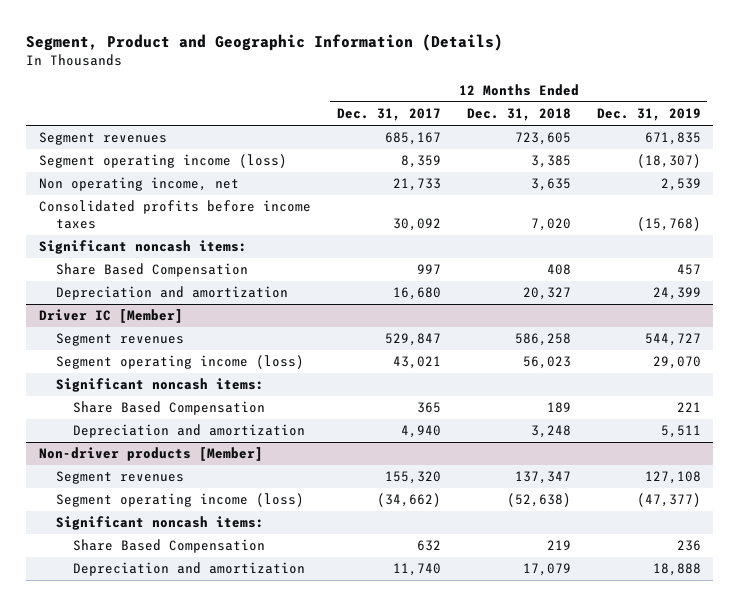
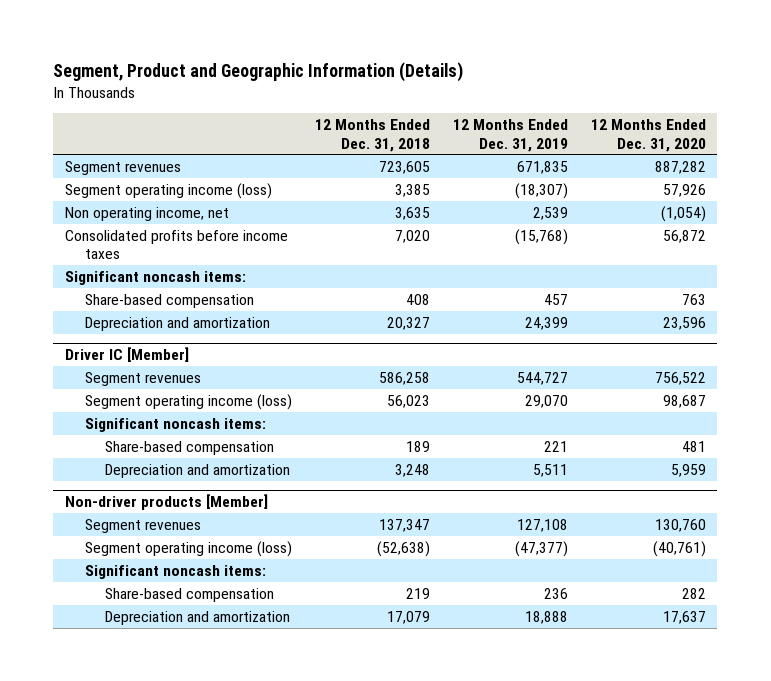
[336,107,441,121] Dec. 31, 2017 -> none
none -> [590,119,706,152] 12 Months Ended Dec. 31, 2020
[56,263,249,278] Share Based Compensation -> [84,293,254,308] Share-based compensation
[73,401,266,416] Share Based Compensation -> [104,440,274,455] Share-based compensation
[73,539,266,554] Share Based Compensation -> [104,587,274,602] Share-based compensation

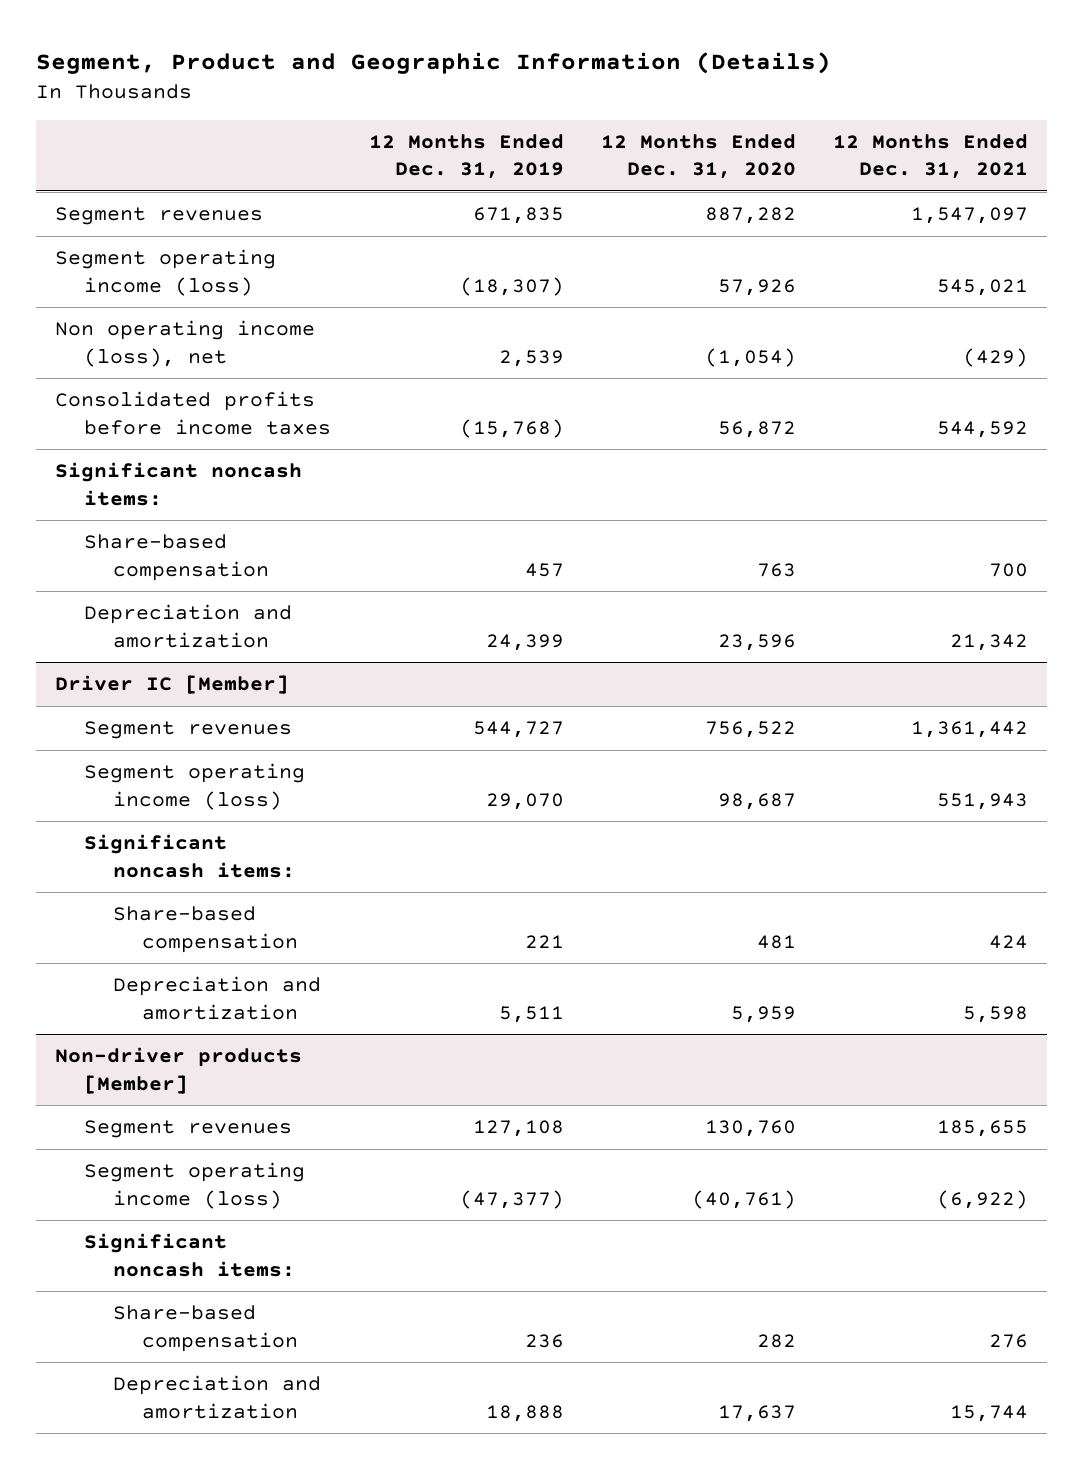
[314,119,430,152] 12 Months Ended Dec. 31, 2018 -> none
none -> [833,133,1029,180] 12 Months Ended Dec. 31, 2021
[64,206,229,221] Non operating income, net -> [55,320,316,367] Non operating income (loss), net

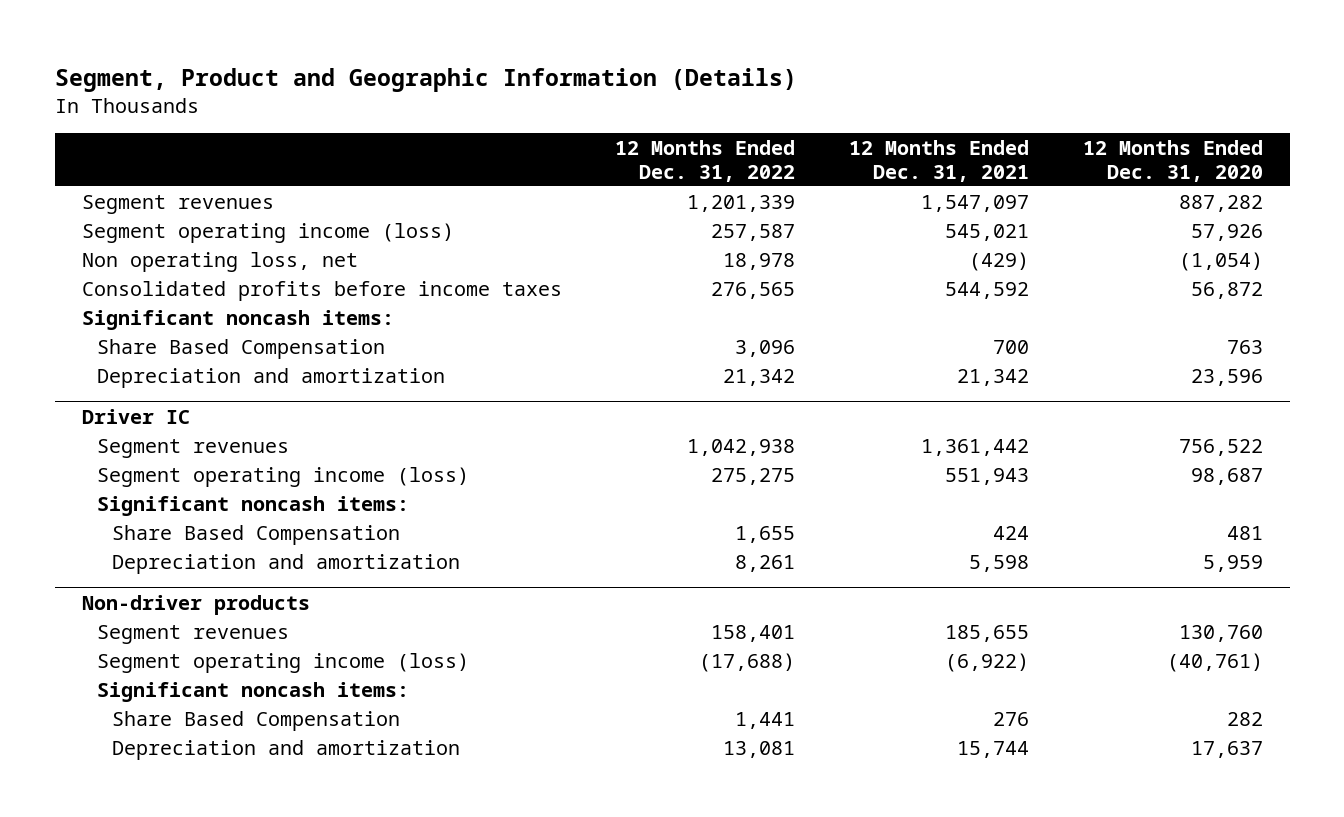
[368,133,564,180] 12 Months Ended Dec. 31, 2019 -> none
none -> [615,140,796,182] 12 Months Ended Dec. 31, 2022
[55,320,316,367] Non operating income (loss), net -> [81,251,358,272] Non operating loss, net
[84,534,270,581] Share-based compensation -> [96,338,385,359] Share Based Compensation
[55,675,290,695] Driver IC [Member] -> [81,408,190,424] Driver IC
[113,906,299,953] Share-based compensation -> [111,524,400,545] Share Based Compensation
[55,1047,303,1094] Non-driver products [Member] -> [81,594,310,615] Non-driver products
[113,1305,299,1352] Share-based compensation -> [111,710,400,731] Share Based Compensation

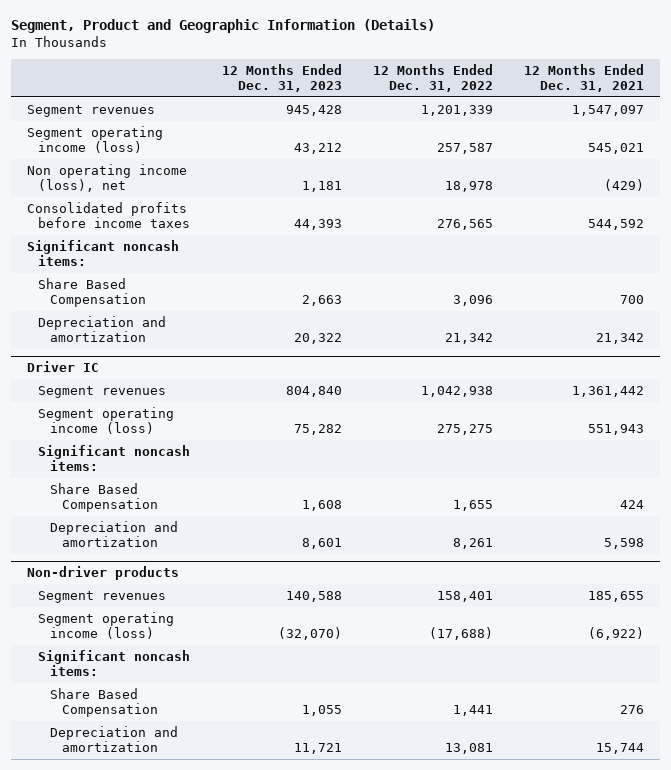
[1082,140,1263,182] 12 Months Ended Dec. 31, 2020 -> none
none -> [221,63,342,92] 12 Months Ended Dec. 31, 2023
[81,251,358,272] Non operating loss, net -> [26,163,187,192] Non operating income (loss), net

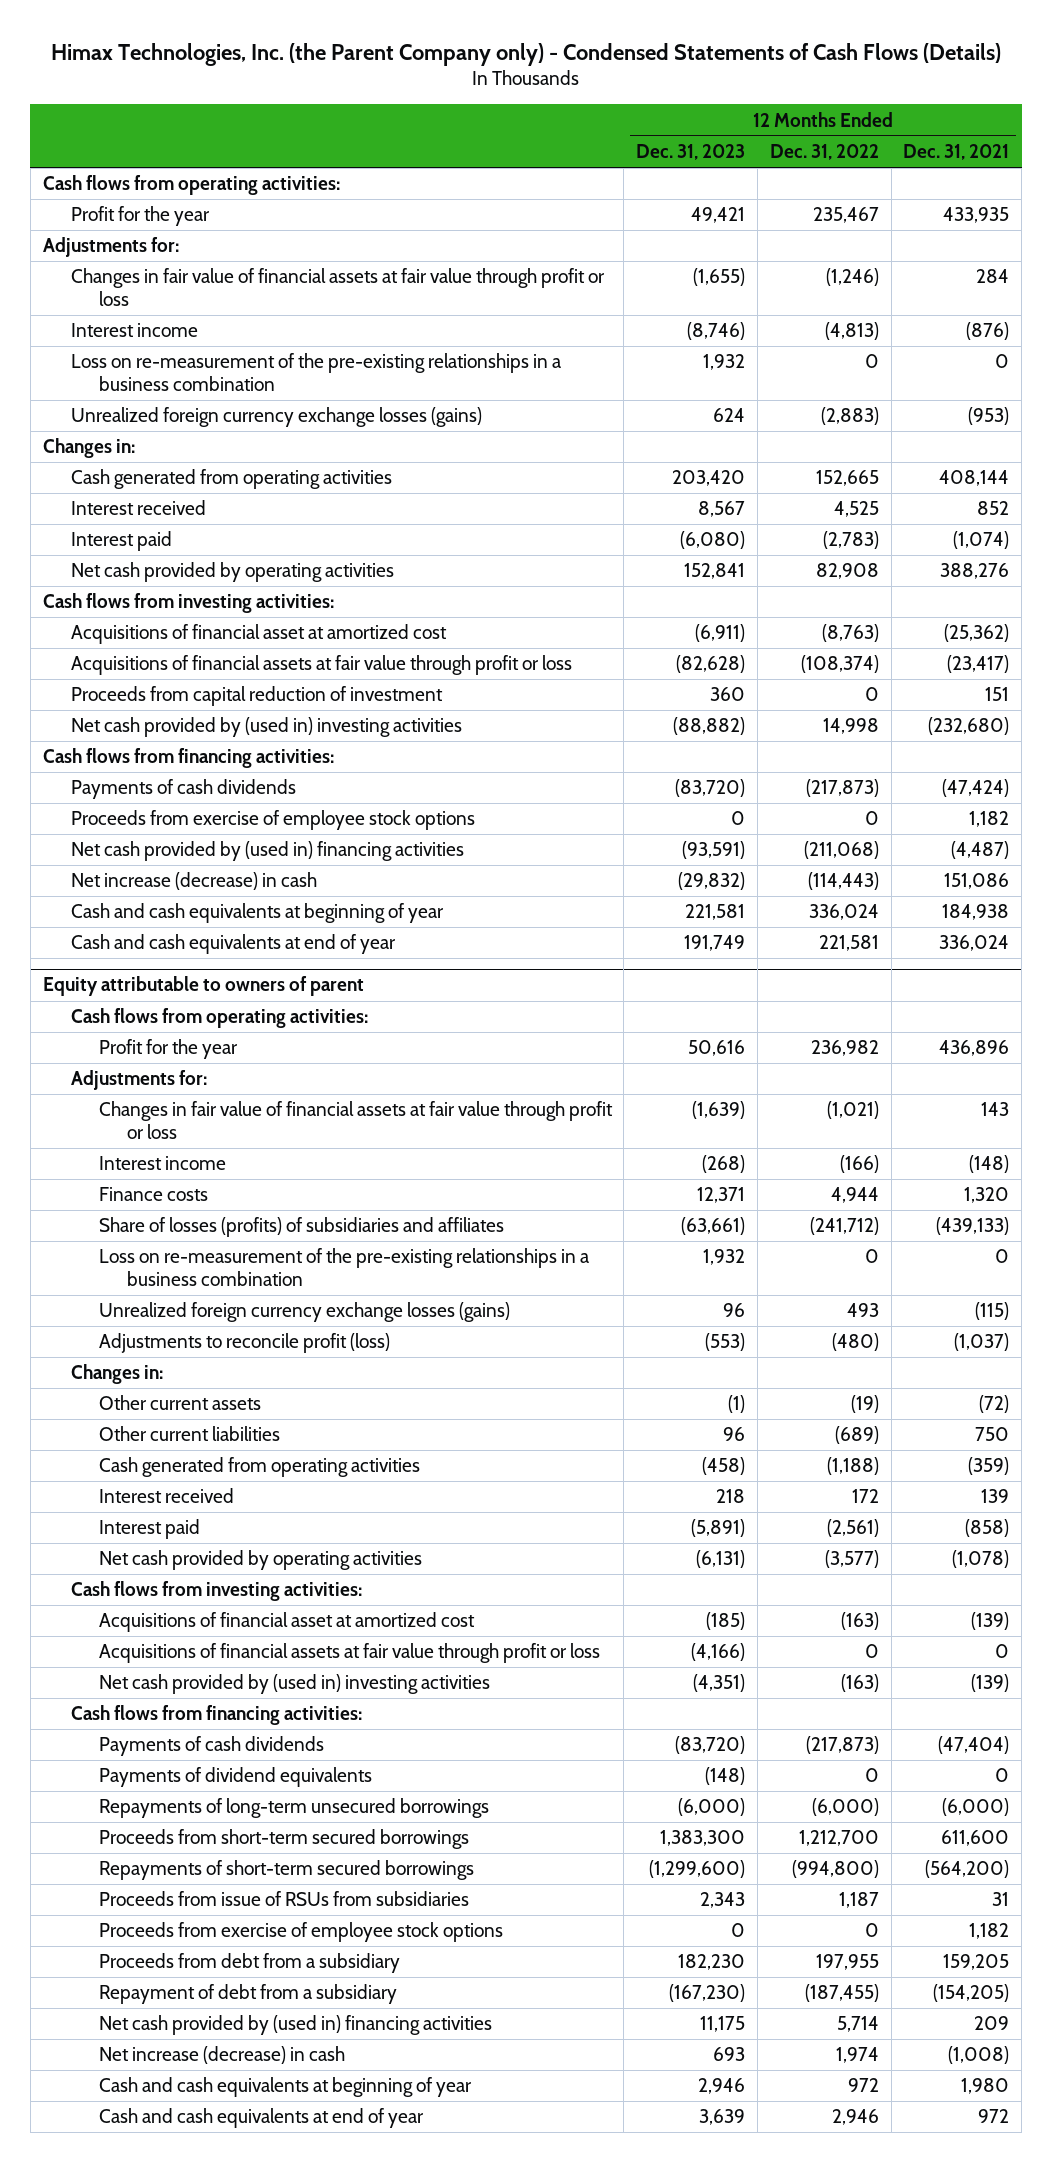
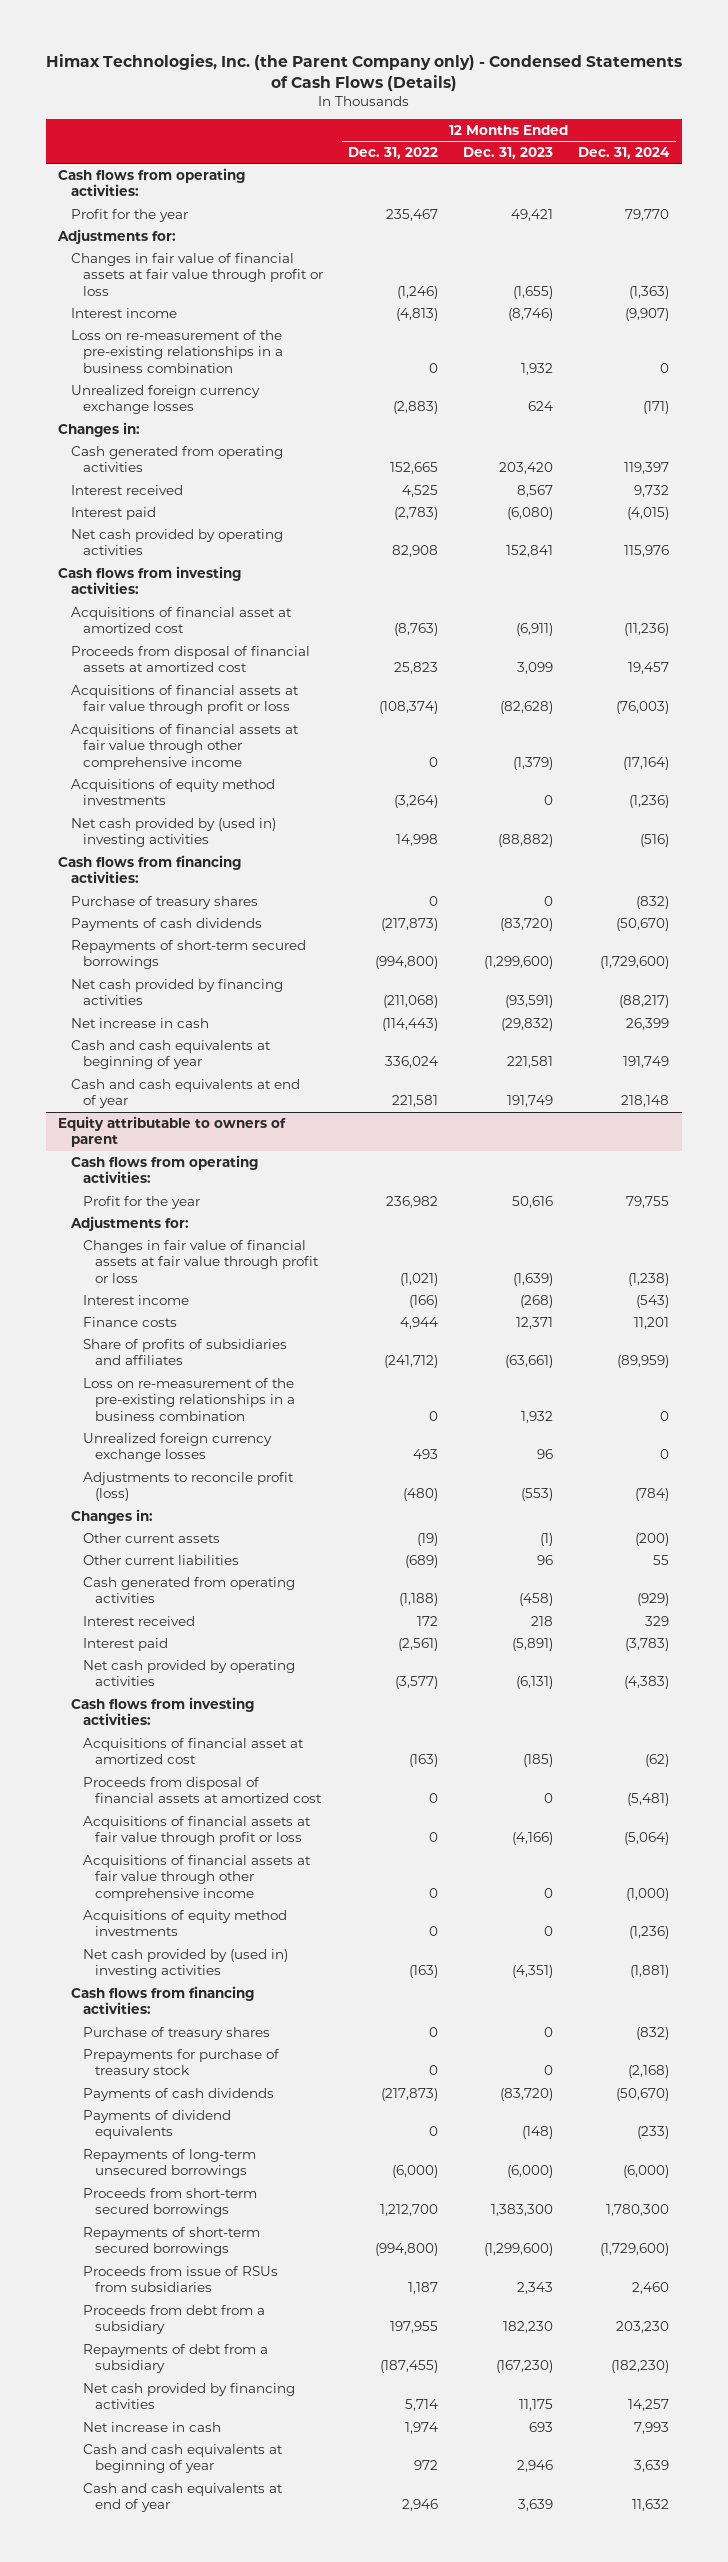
[903,143,1010,160] Dec. 31, 2021 -> none
none -> [578,147,671,160] Dec. 31, 2024
[70,407,482,428] Unrealized foreign currency exchange losses (gains) -> [70,384,260,415] Unrealized foreign currency exchange losses
none -> [70,645,310,673] Proceeds from disposal of financial assets at amortized cost
[70,686,443,707] Proceeds from capital reduction of investment -> none
none -> [70,723,299,771] Acquisitions of financial assets at fair value through other comprehensive income
none -> [70,778,275,806] Acquisitions of equity method investments
none -> [70,895,258,909] Purchase of treasury shares
[70,810,475,831] Proceeds from exercise of employee stock options -> none
none -> [70,939,306,970] Repayments of short-term secured borrowings
[70,841,464,862] Net cash provided by (used in) financing activities -> [70,978,283,1006] Net cash provided by financing activities
[70,872,317,891] Net increase (decrease) in cash -> [70,1017,209,1028] Net increase in cash
[98,1217,504,1238] Share of losses (profits) of subsidiaries and affiliates -> [82,1338,287,1366] Share of profits of subsidiaries and affiliates
[98,1302,510,1323] Unrealized foreign currency exchange losses (gains) -> [82,1432,272,1463] Unrealized foreign currency exchange losses
none -> [82,1776,323,1804] Proceeds from disposal of financial assets at amortized cost
none -> [82,1854,311,1902] Acquisitions of financial assets at fair value through other comprehensive income
none -> [82,1909,287,1937] Acquisitions of equity method investments
none -> [82,2026,270,2040] Purchase of treasury shares
none -> [82,2048,280,2079] Prepayments for purchase of treasury stock
[98,1922,503,1943] Proceeds from exercise of employee stock options -> none
[98,1984,397,2005] Repayment of debt from a subsidiary -> [82,2343,268,2374] Repayments of debt from a subsidiary
[98,2015,492,2036] Net cash provided by (used in) financing activities -> [82,2382,295,2410] Net cash provided by financing activities
[98,2046,345,2065] Net increase (decrease) in cash -> [82,2421,221,2432] Net increase in cash

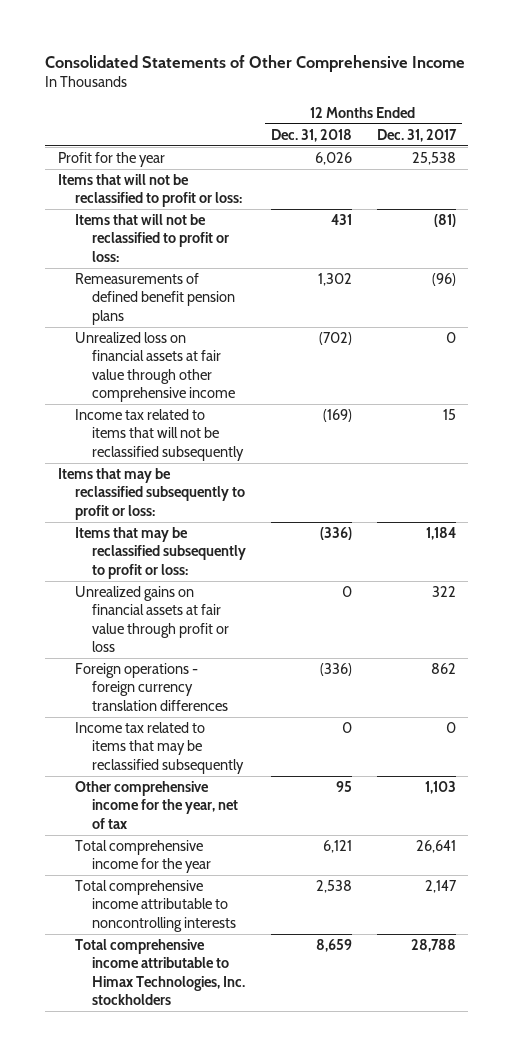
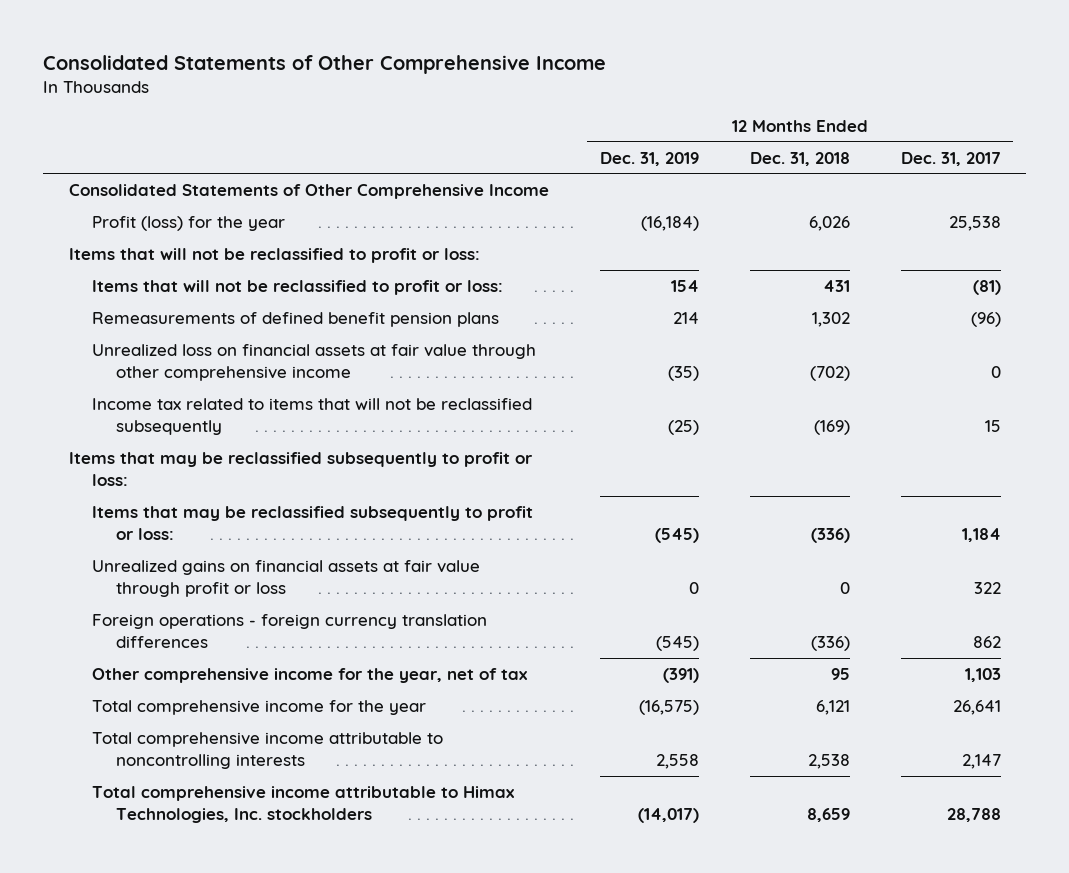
none -> [599,151,699,166] Dec. 31, 2019
none -> [68,183,549,199] Consolidated Statements of Other Comprehensive Income
[57,152,165,168] Profit for the year -> [92,215,286,231] Profit (loss) for the year
[74,722,245,774] Income tax related to items that may be reclassified subsequently -> none

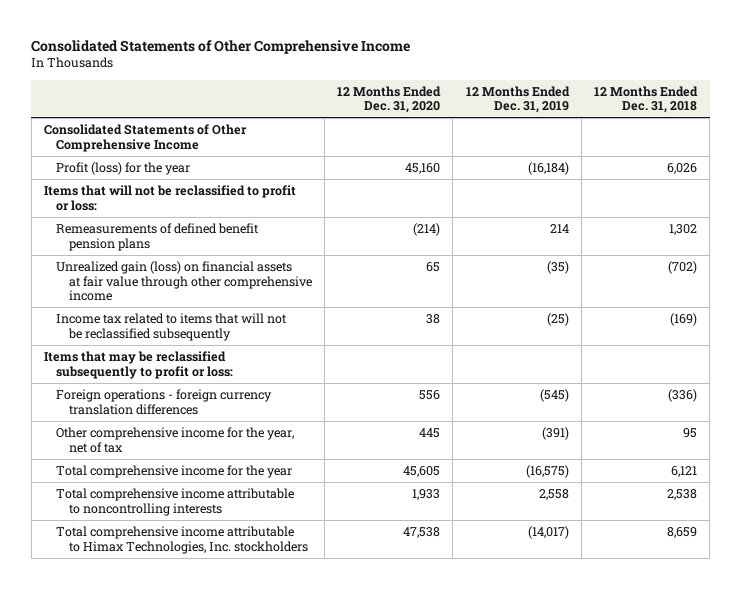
[900,151,1001,166] Dec. 31, 2017 -> none
none -> [337,85,442,114] 12 Months Ended Dec. 31, 2020
[92,279,504,295] Items that will not be reclassified to profit or loss: -> none
[92,343,537,382] Unrealized loss on financial assets at fair value through other comprehensive income -> [56,260,312,302] Unrealized gain (loss) on financial assets at fair value through other comprehensive income
[92,505,534,541] Items that may be reclassified subsequently to profit or loss: -> none
[92,559,481,598] Unrealized gains on financial assets at fair value through profit or loss -> none

